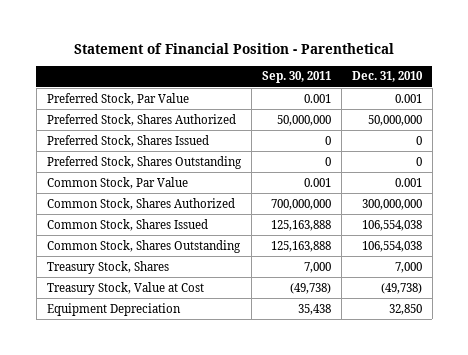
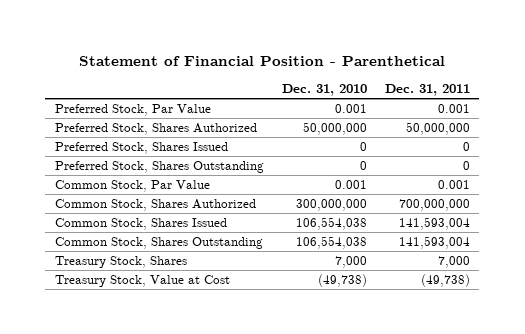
[261,71,331,84] Sep. 30, 2011 -> none
none -> [385,84,471,97] Dec. 31, 2011
[46,302,181,316] Equipment Depreciation -> none

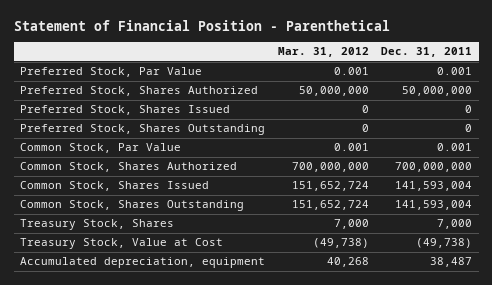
[281,84,367,97] Dec. 31, 2010 -> none
none -> [277,47,369,58] Mar. 31, 2012
none -> [19,257,265,269] Accumulated depreciation, equipment

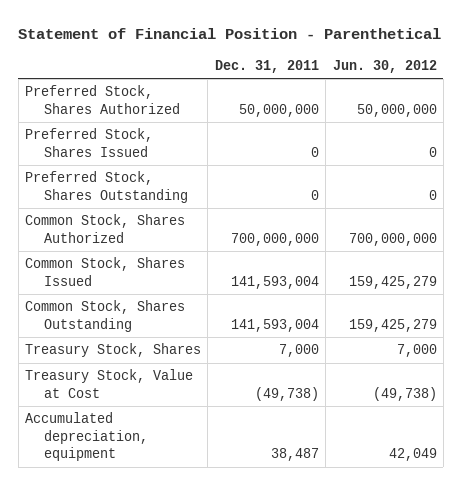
[277,47,369,58] Mar. 31, 2012 -> none
none -> [332,59,437,73] Jun. 30, 2012
[19,67,202,78] Preferred Stock, Par Value -> none
[19,143,181,154] Common Stock, Par Value -> none

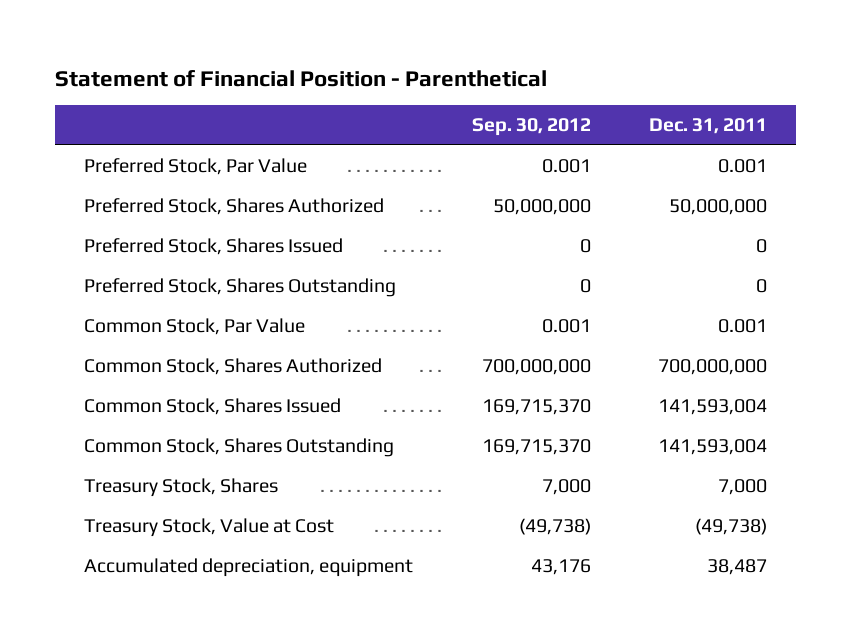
[332,59,437,73] Jun. 30, 2012 -> none
none -> [471,118,591,137] Sep. 30, 2012
none -> [84,158,308,176] Preferred Stock, Par Value
none -> [84,318,306,336] Common Stock, Par Value

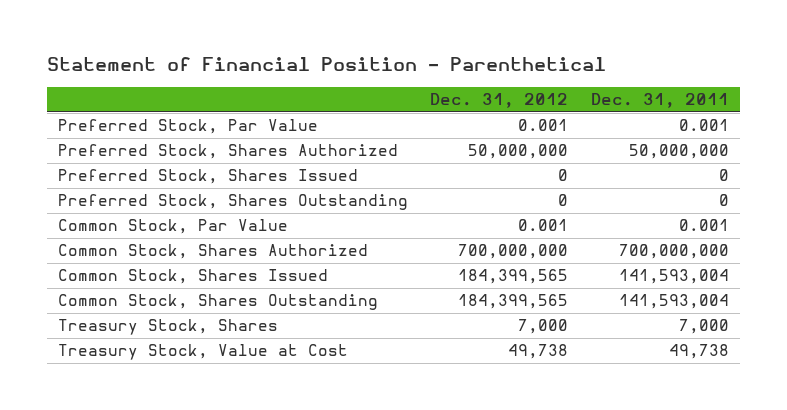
[471,118,591,137] Sep. 30, 2012 -> none
none -> [430,93,569,109] Dec. 31, 2012
[84,558,414,578] Accumulated depreciation, equipment -> none
[694,518,767,536] (49,738) -> [668,344,729,360] 49,738

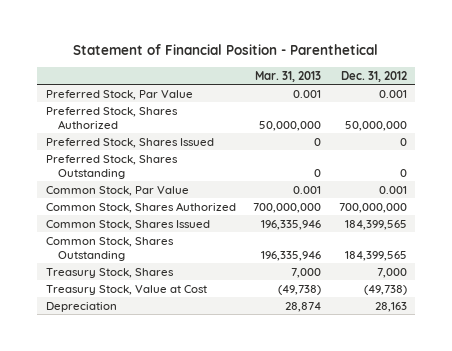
[590,93,729,109] Dec. 31, 2011 -> none
none -> [255,70,322,82] Mar. 31, 2013
[508,344,569,360] 49,738 -> [363,284,407,295] (49,738)
none -> [45,301,117,312] Depreciation

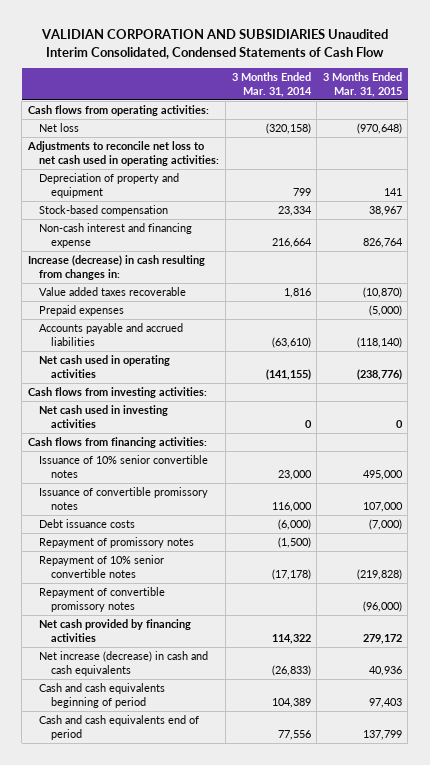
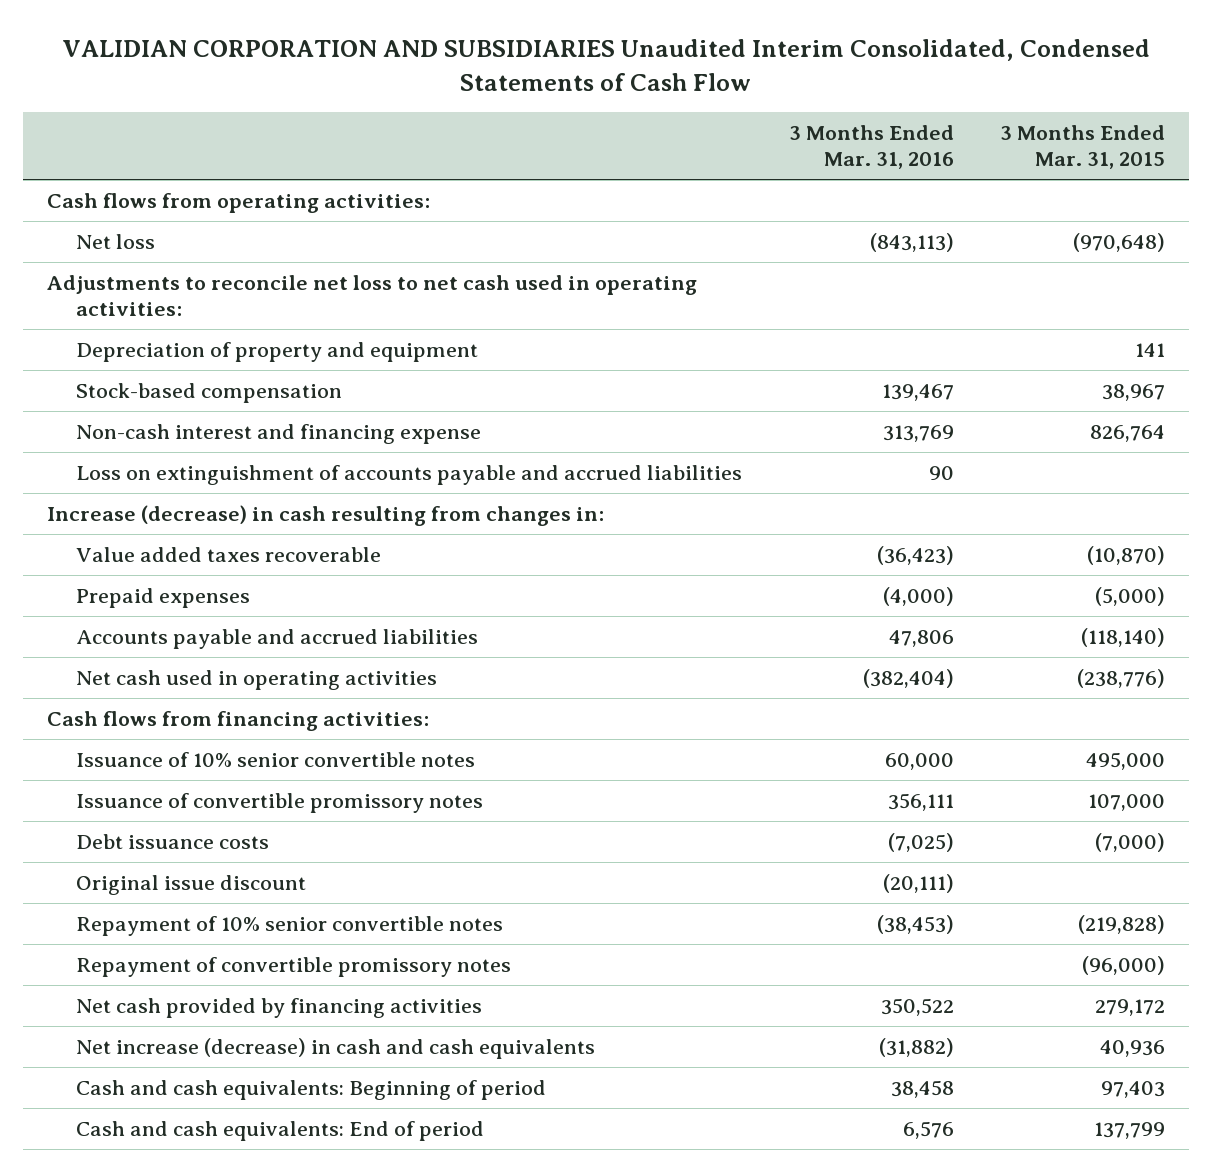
[231,71,312,97] 3 Months Ended Mar. 31, 2014 -> none
none -> [788,125,954,169] 3 Months Ended Mar. 31, 2016
none -> [75,465,742,486] Loss on extinguishment of accounts payable and accrued liabilities
[28,386,208,398] Cash flows from investing activities: -> none
[39,404,169,429] Net cash used in investing activities -> none
[39,536,195,548] Repayment of promissory notes -> none
none -> [75,875,306,896] Original issue discount
[39,682,166,709] Cash and cash equivalents beginning of period -> [75,1080,546,1101] Cash and cash equivalents: Beginning of period
[39,714,200,741] Cash and cash equivalents end of period -> [75,1121,484,1142] Cash and cash equivalents: End of period

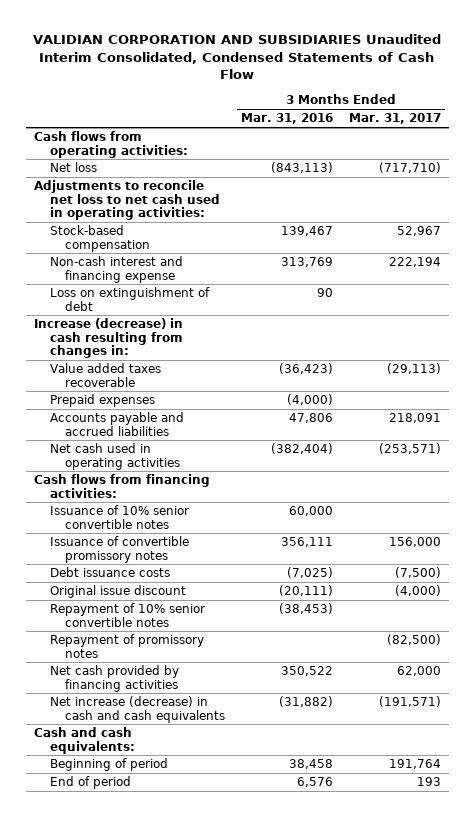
[1000,125,1166,169] 3 Months Ended Mar. 31, 2015 -> none
none -> [348,113,441,125] Mar. 31, 2017
[75,342,478,363] Depreciation of property and equipment -> none
[75,465,742,486] Loss on extinguishment of accounts payable and accrued liabilities -> [49,287,210,311] Loss on extinguishment of debt
[75,957,511,978] Repayment of convertible promissory notes -> [49,634,204,658] Repayment of promissory notes
none -> [33,727,135,754] Cash and cash equivalents:
[75,1080,546,1101] Cash and cash equivalents: Beginning of period -> [49,758,168,772] Beginning of period
[75,1121,484,1142] Cash and cash equivalents: End of period -> [49,776,131,790] End of period

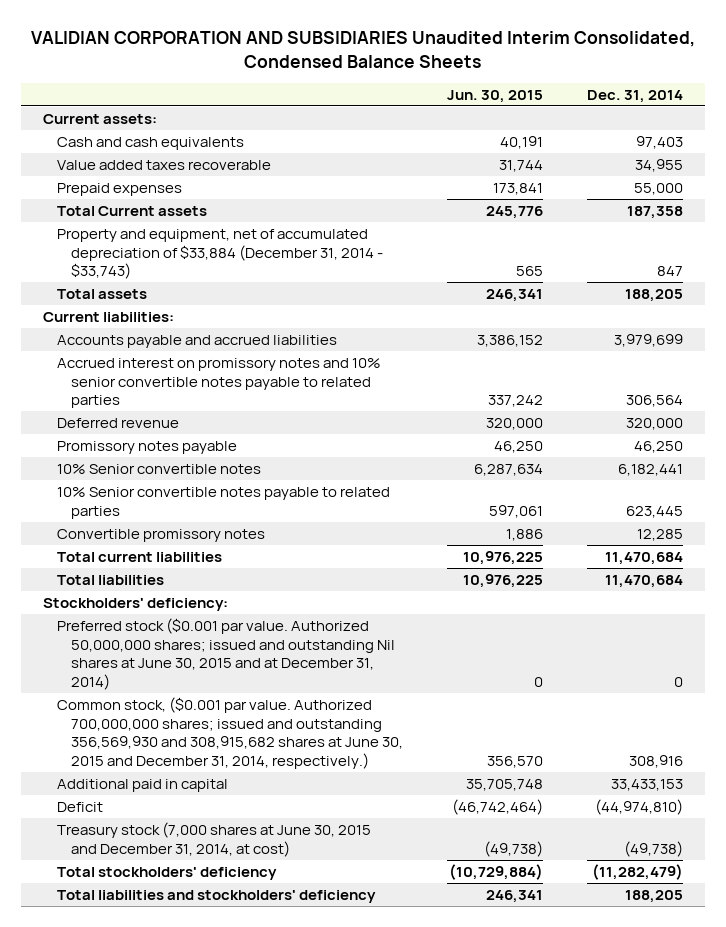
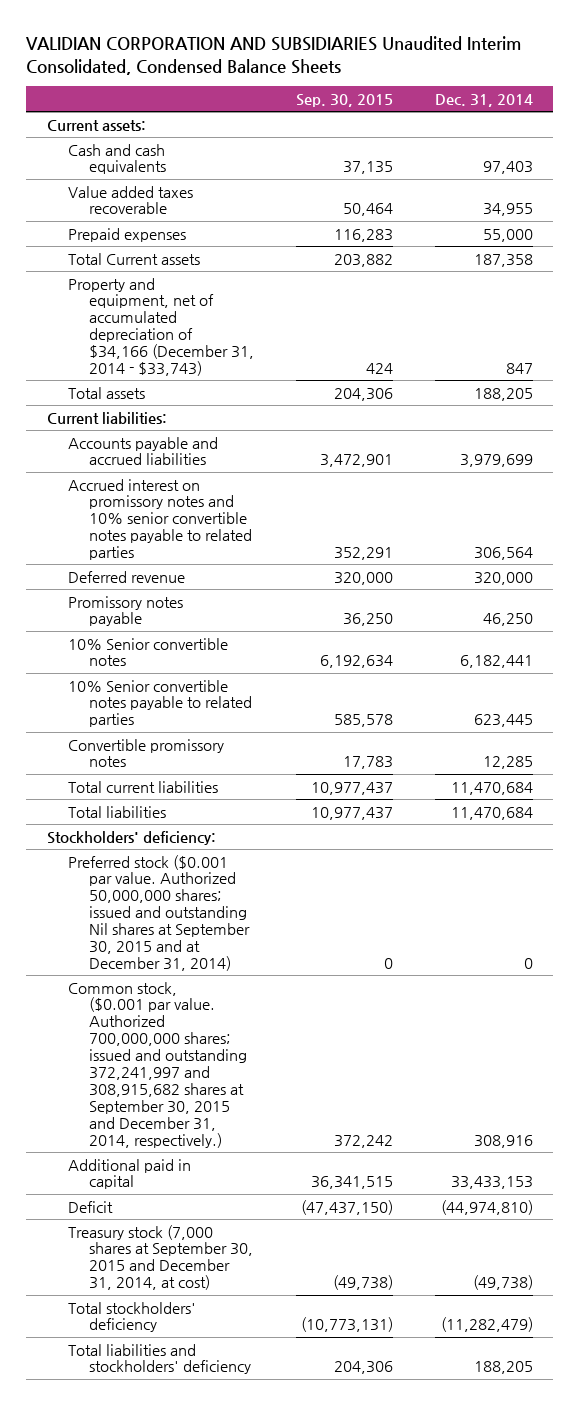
[447,89,544,103] Jun. 30, 2015 -> none
none -> [295,93,393,107] Sep. 30, 2015
[57,228,384,280] Property and equipment, net of accumulated depreciation of $33,884 (December 31, 2014 - $33,743) -> [68,277,255,377] Property and equipment, net of accumulated depreciation of $34,166 (December 31, 2014 - $33,743)
[57,617,396,690] Preferred stock ($0.001 par value. Authorized 50,000,000 shares; issued and outstanding Nil shares at June 30, 2015 and at December 31, 2014) -> [68,854,251,972] Preferred stock ($0.001 par value. Authorized 50,000,000 shares; issued and outstanding Nil shares at September 30, 2015 and at December 31, 2014)
[57,696,404,769] Common stock, ($0.001 par value. Authorized 700,000,000 shares; issued and outstanding 356,569,930 and 308,915,682 shares at June 30, 2015 and December 31, 2014, respectively.) -> [68,981,248,1148] Common stock, ($0.001 par value. Authorized 700,000,000 shares; issued and outstanding 372,241,997 and 308,915,682 shares at September 30, 2015 and December 31, 2014, respectively.)
[57,821,372,857] Treasury stock (7,000 shares at June 30, 2015 and December 31, 2014, at cost) -> [68,1224,254,1291] Treasury stock (7,000 shares at September 30, 2015 and December 31, 2014, at cost)

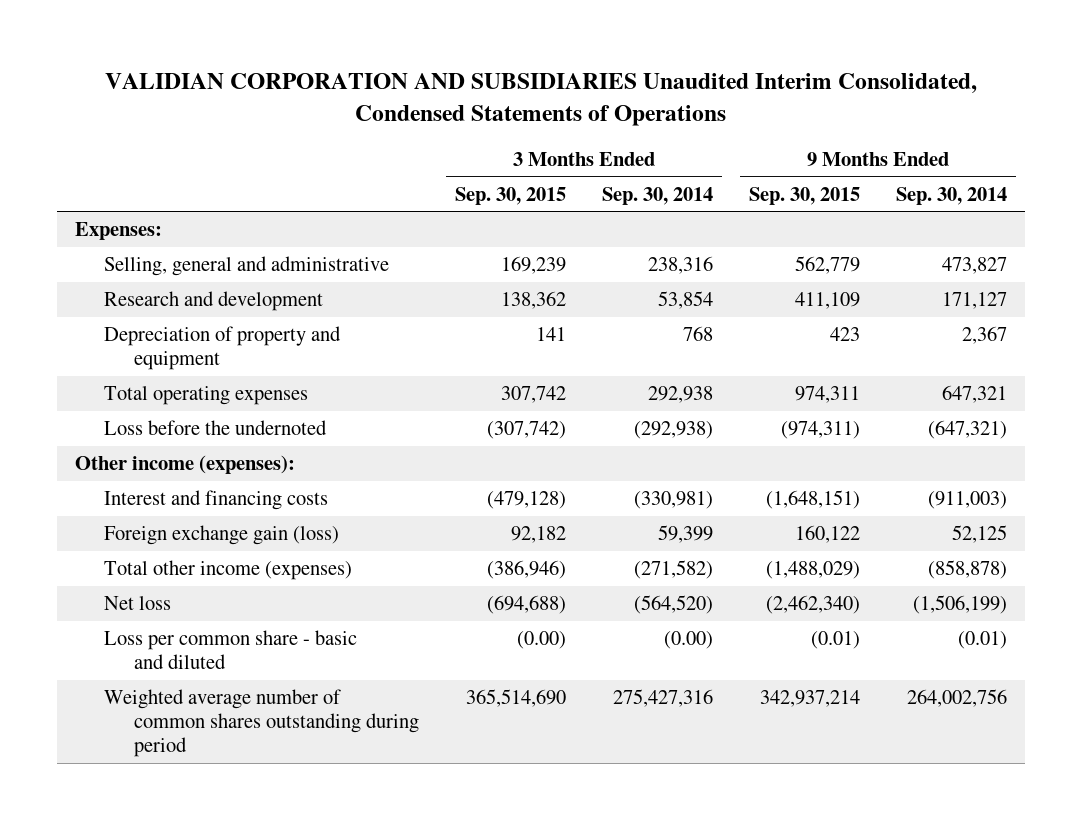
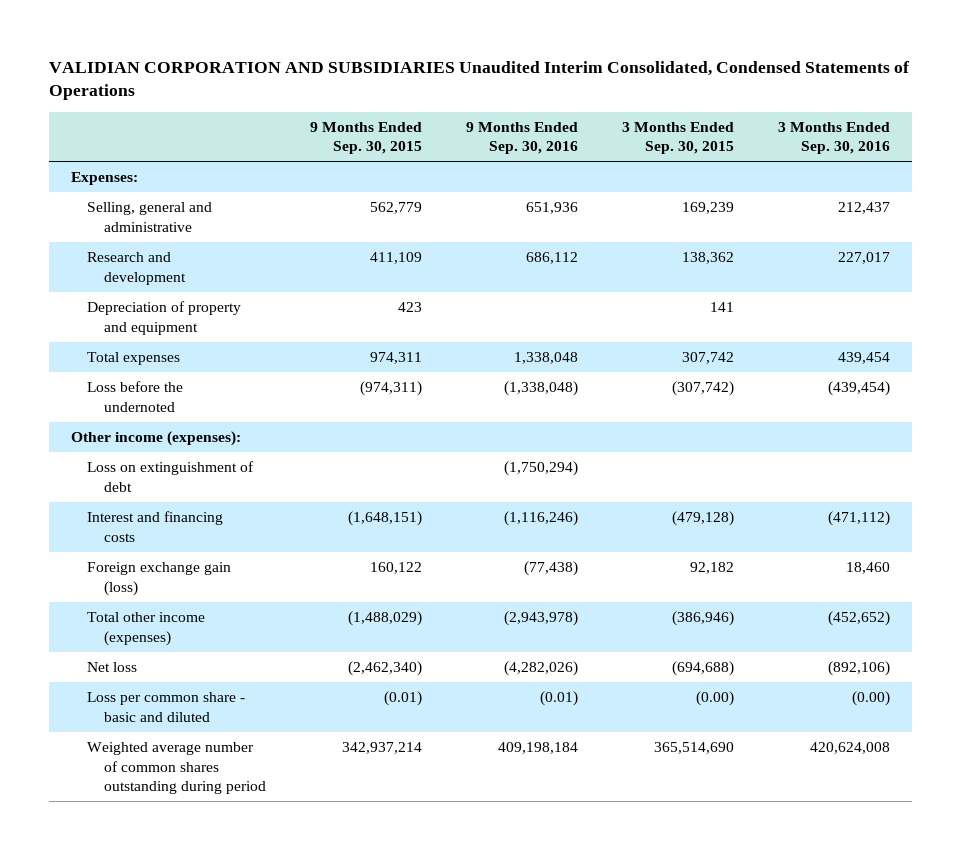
[601,186,713,205] Sep. 30, 2014 -> none
[895,186,1007,205] Sep. 30, 2014 -> none
none -> [465,121,578,155] 9 Months Ended Sep. 30, 2016
none -> [777,121,890,155] 3 Months Ended Sep. 30, 2016
[104,386,309,406] Total operating expenses -> [87,351,181,365] Total expenses
none -> [87,460,255,492] Loss on extinguishment of debt

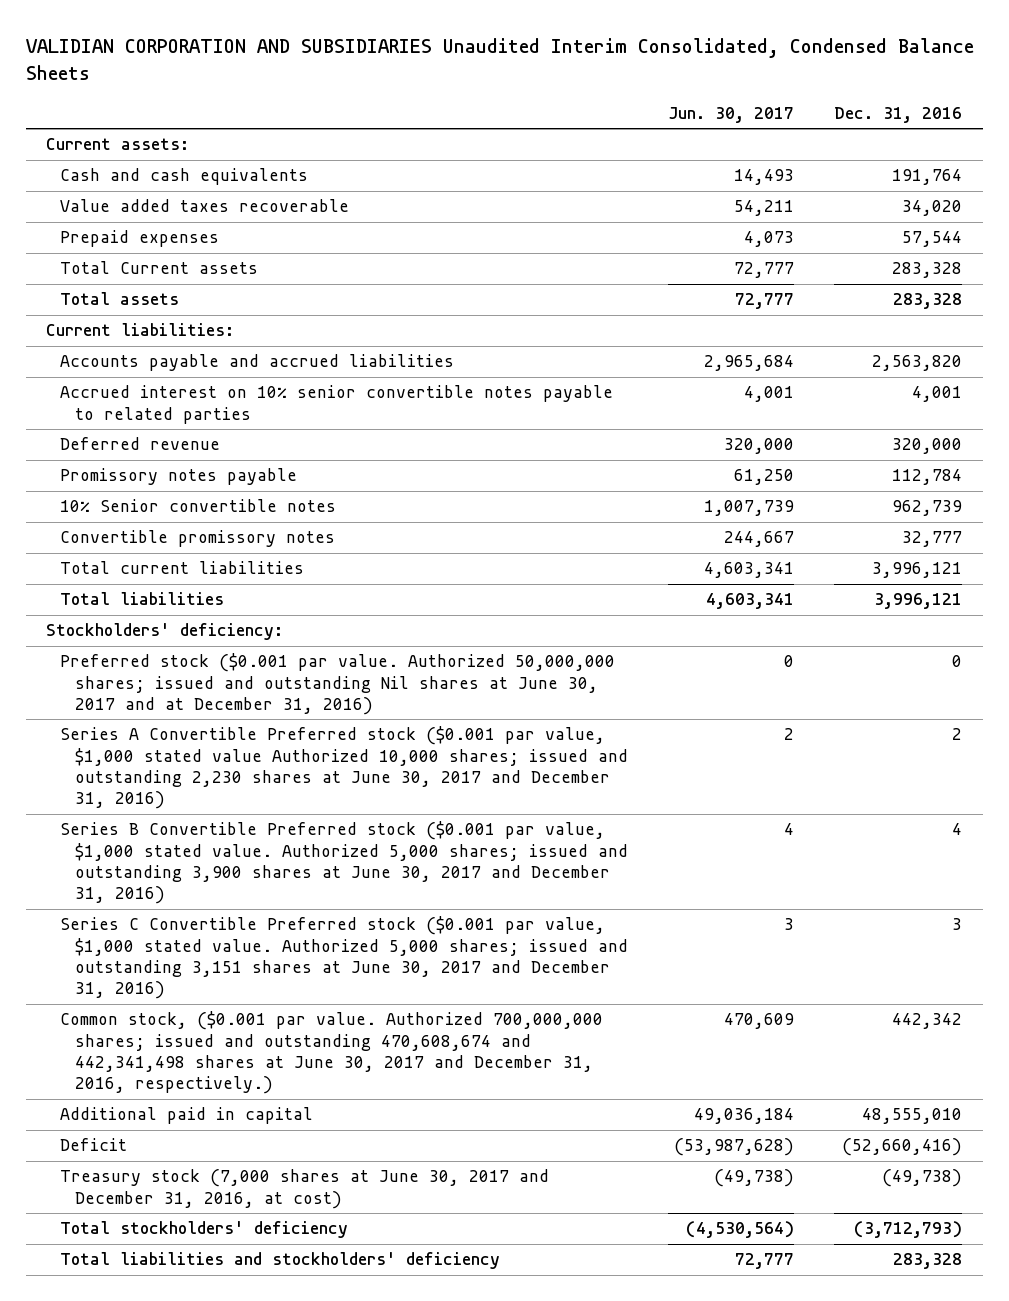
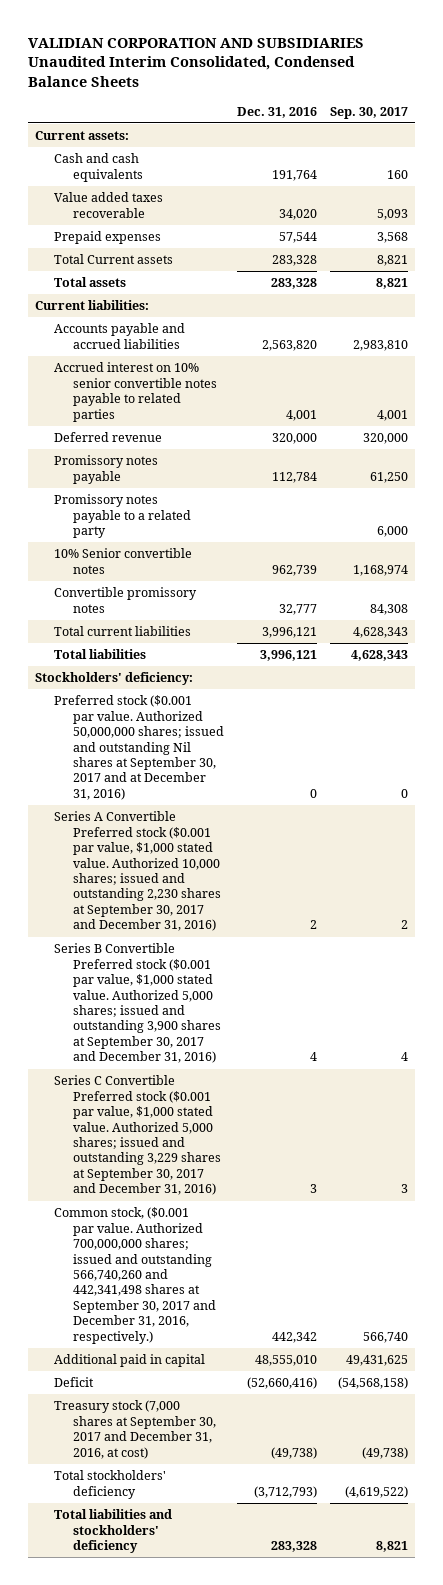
[668,106,795,123] Jun. 30, 2017 -> none
none -> [330,106,409,119] Sep. 30, 2017
none -> [54,494,192,539] Promissory notes payable to a related party
[60,653,616,716] Preferred stock ($0.001 par value. Authorized 50,000,000 shares; issued and outstanding Nil shares at June 30, 2017 and at December 31, 2016) -> [54,695,225,800] Preferred stock ($0.001 par value. Authorized 50,000,000 shares; issued and outstanding Nil shares at September 30, 2017 and at December 31, 2016)
[60,726,628,810] Series A Convertible Preferred stock ($0.001 par value, $1,000 stated value Authorized 10,000 shares; issued and outstanding 2,230 shares at June 30, 2017 and December 31, 2016) -> [54,811,222,932] Series A Convertible Preferred stock ($0.001 par value, $1,000 stated value. Authorized 10,000 shares; issued and outstanding 2,230 shares at September 30, 2017 and December 31, 2016)
[60,821,628,905] Series B Convertible Preferred stock ($0.001 par value, $1,000 stated value. Authorized 5,000 shares; issued and outstanding 3,900 shares at June 30, 2017 and December 31, 2016) -> [54,943,222,1064] Series B Convertible Preferred stock ($0.001 par value, $1,000 stated value. Authorized 5,000 shares; issued and outstanding 3,900 shares at September 30, 2017 and December 31, 2016)
[60,916,628,1000] Series C Convertible Preferred stock ($0.001 par value, $1,000 stated value. Authorized 5,000 shares; issued and outstanding 3,151 shares at June 30, 2017 and December 31, 2016) -> [54,1075,222,1196] Series C Convertible Preferred stock ($0.001 par value, $1,000 stated value. Authorized 5,000 shares; issued and outstanding 3,229 shares at September 30, 2017 and December 31, 2016)
[60,1011,604,1095] Common stock, ($0.001 par value. Authorized 700,000,000 shares; issued and outstanding 470,608,674 and 442,341,498 shares at June 30, 2017 and December 31, 2016, respectively.) -> [54,1207,217,1344] Common stock, ($0.001 par value. Authorized 700,000,000 shares; issued and outstanding 566,740,260 and 442,341,498 shares at September 30, 2017 and December 31, 2016, respectively.)
[60,1169,550,1209] Treasury stock (7,000 shares at June 30, 2017 and December 31, 2016, at cost) -> [54,1400,217,1459] Treasury stock (7,000 shares at September 30, 2017 and December 31, 2016, at cost)

